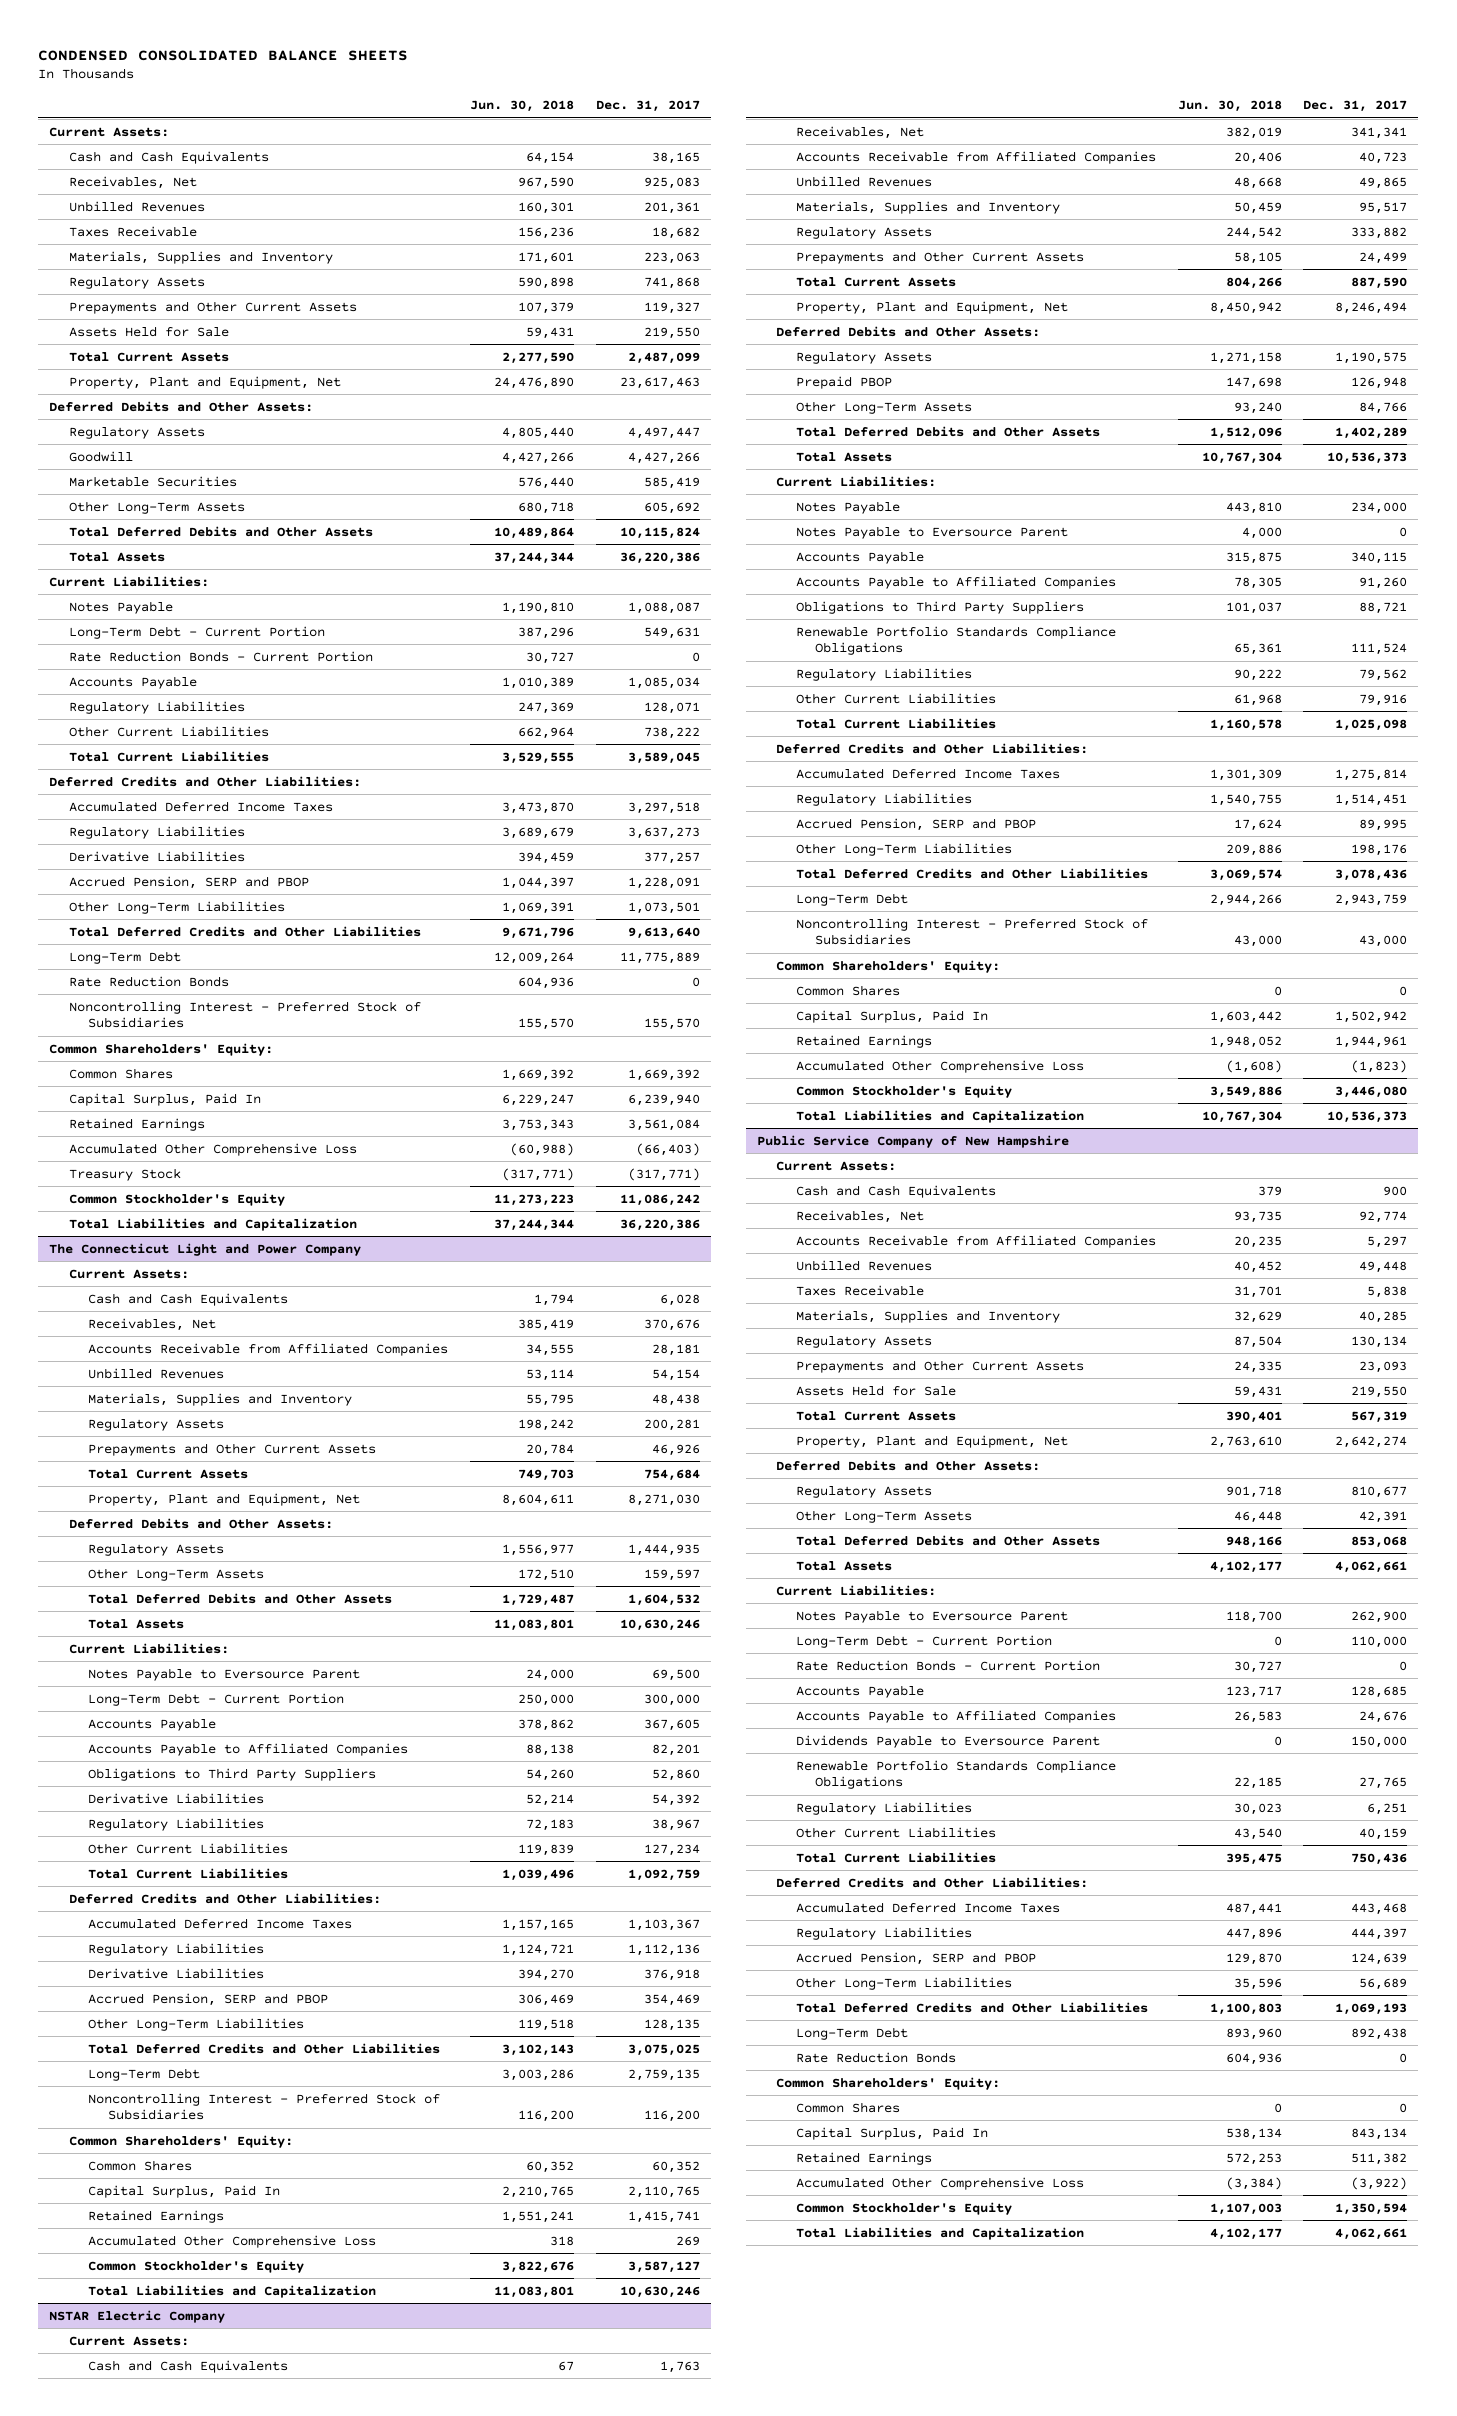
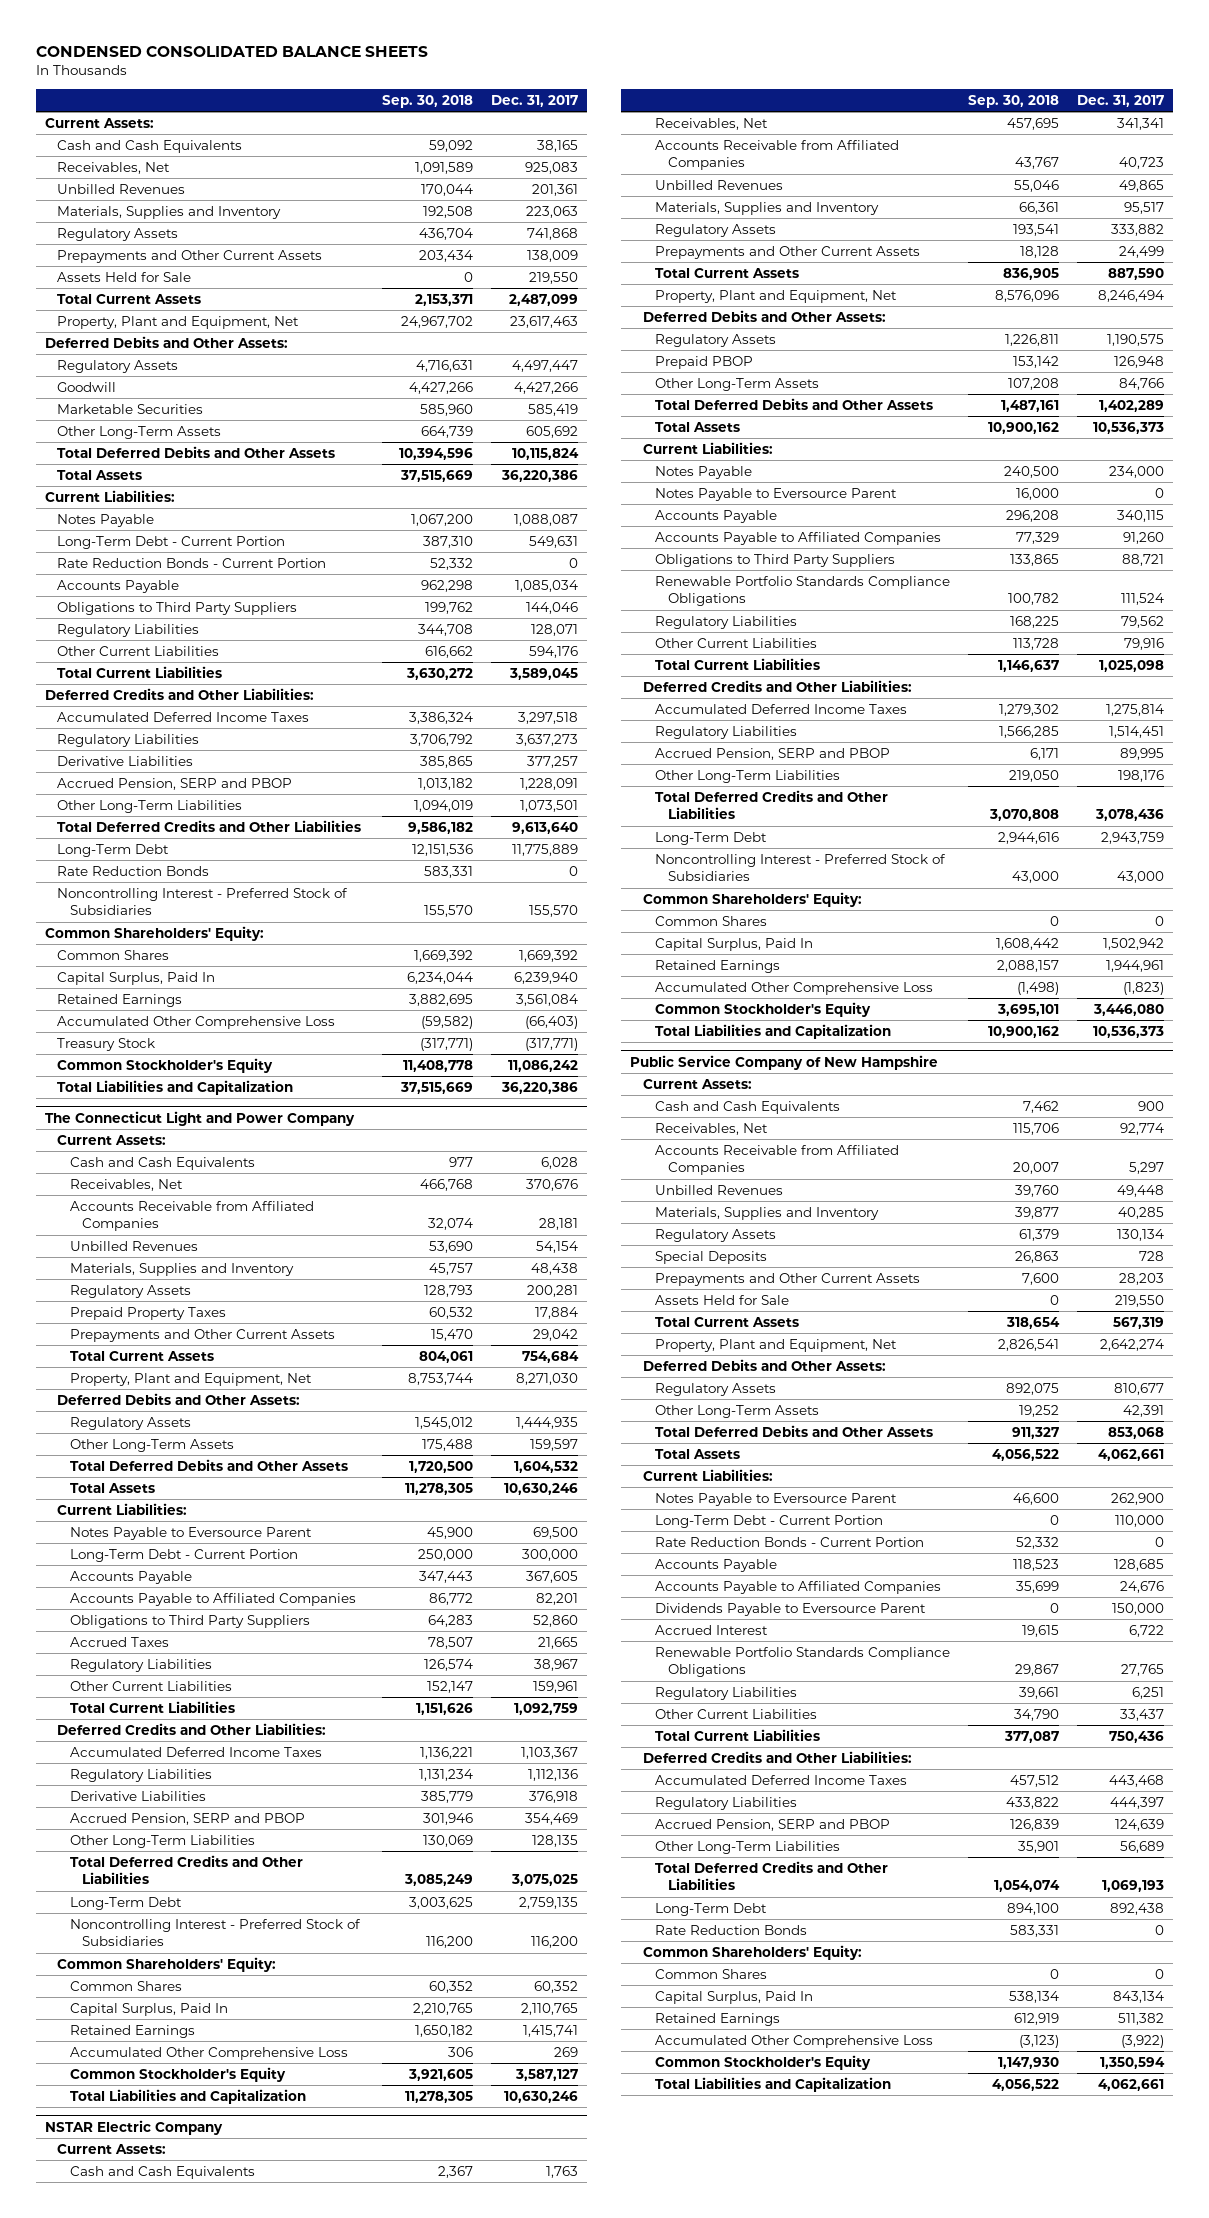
[470,99,575,112] Jun. 30, 2018 -> none
none -> [382,94,474,108] Sep. 30, 2018
[68,225,197,237] Taxes Receivable -> none
[644,301,701,314] 119,327 -> [527,249,579,262] 138,009
none -> [57,601,298,615] Obligations to Third Party Suppliers
[644,726,701,739] 738,222 -> [529,645,579,658] 594,176
none -> [69,1306,226,1320] Prepaid Property Taxes
[652,1443,701,1456] 46,926 -> [533,1328,579,1341] 29,042
[88,1792,265,1804] Derivative Liabilities -> none
none -> [69,1636,169,1647] Accrued Taxes
[644,1843,701,1856] 127,234 -> [533,1680,579,1693] 159,961
[795,1284,924,1296] Taxes Receivable -> none
none -> [655,1250,768,1264] Special Deposits
[1359,1360,1408,1373] 23,093 -> [1119,1272,1165,1285] 28,203
none -> [655,1624,769,1635] Accrued Interest
[1359,1827,1408,1840] 40,159 -> [1120,1708,1165,1721] 33,437

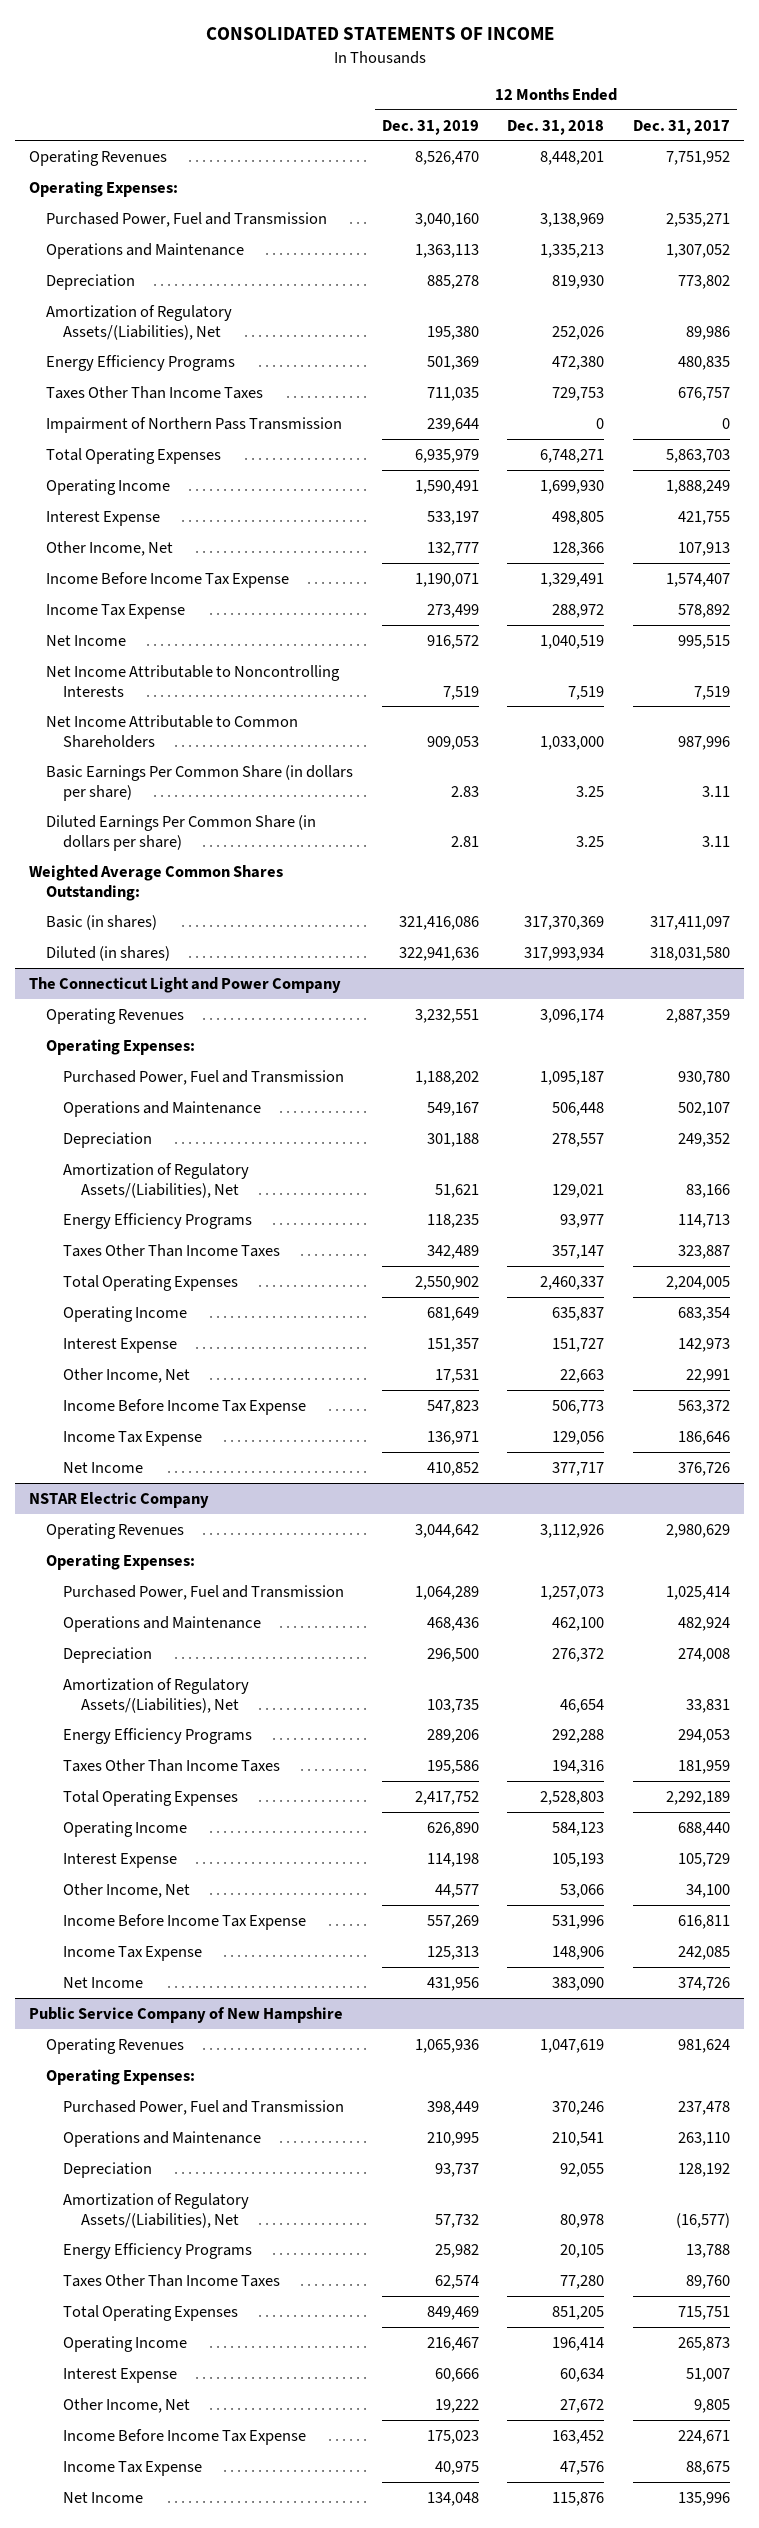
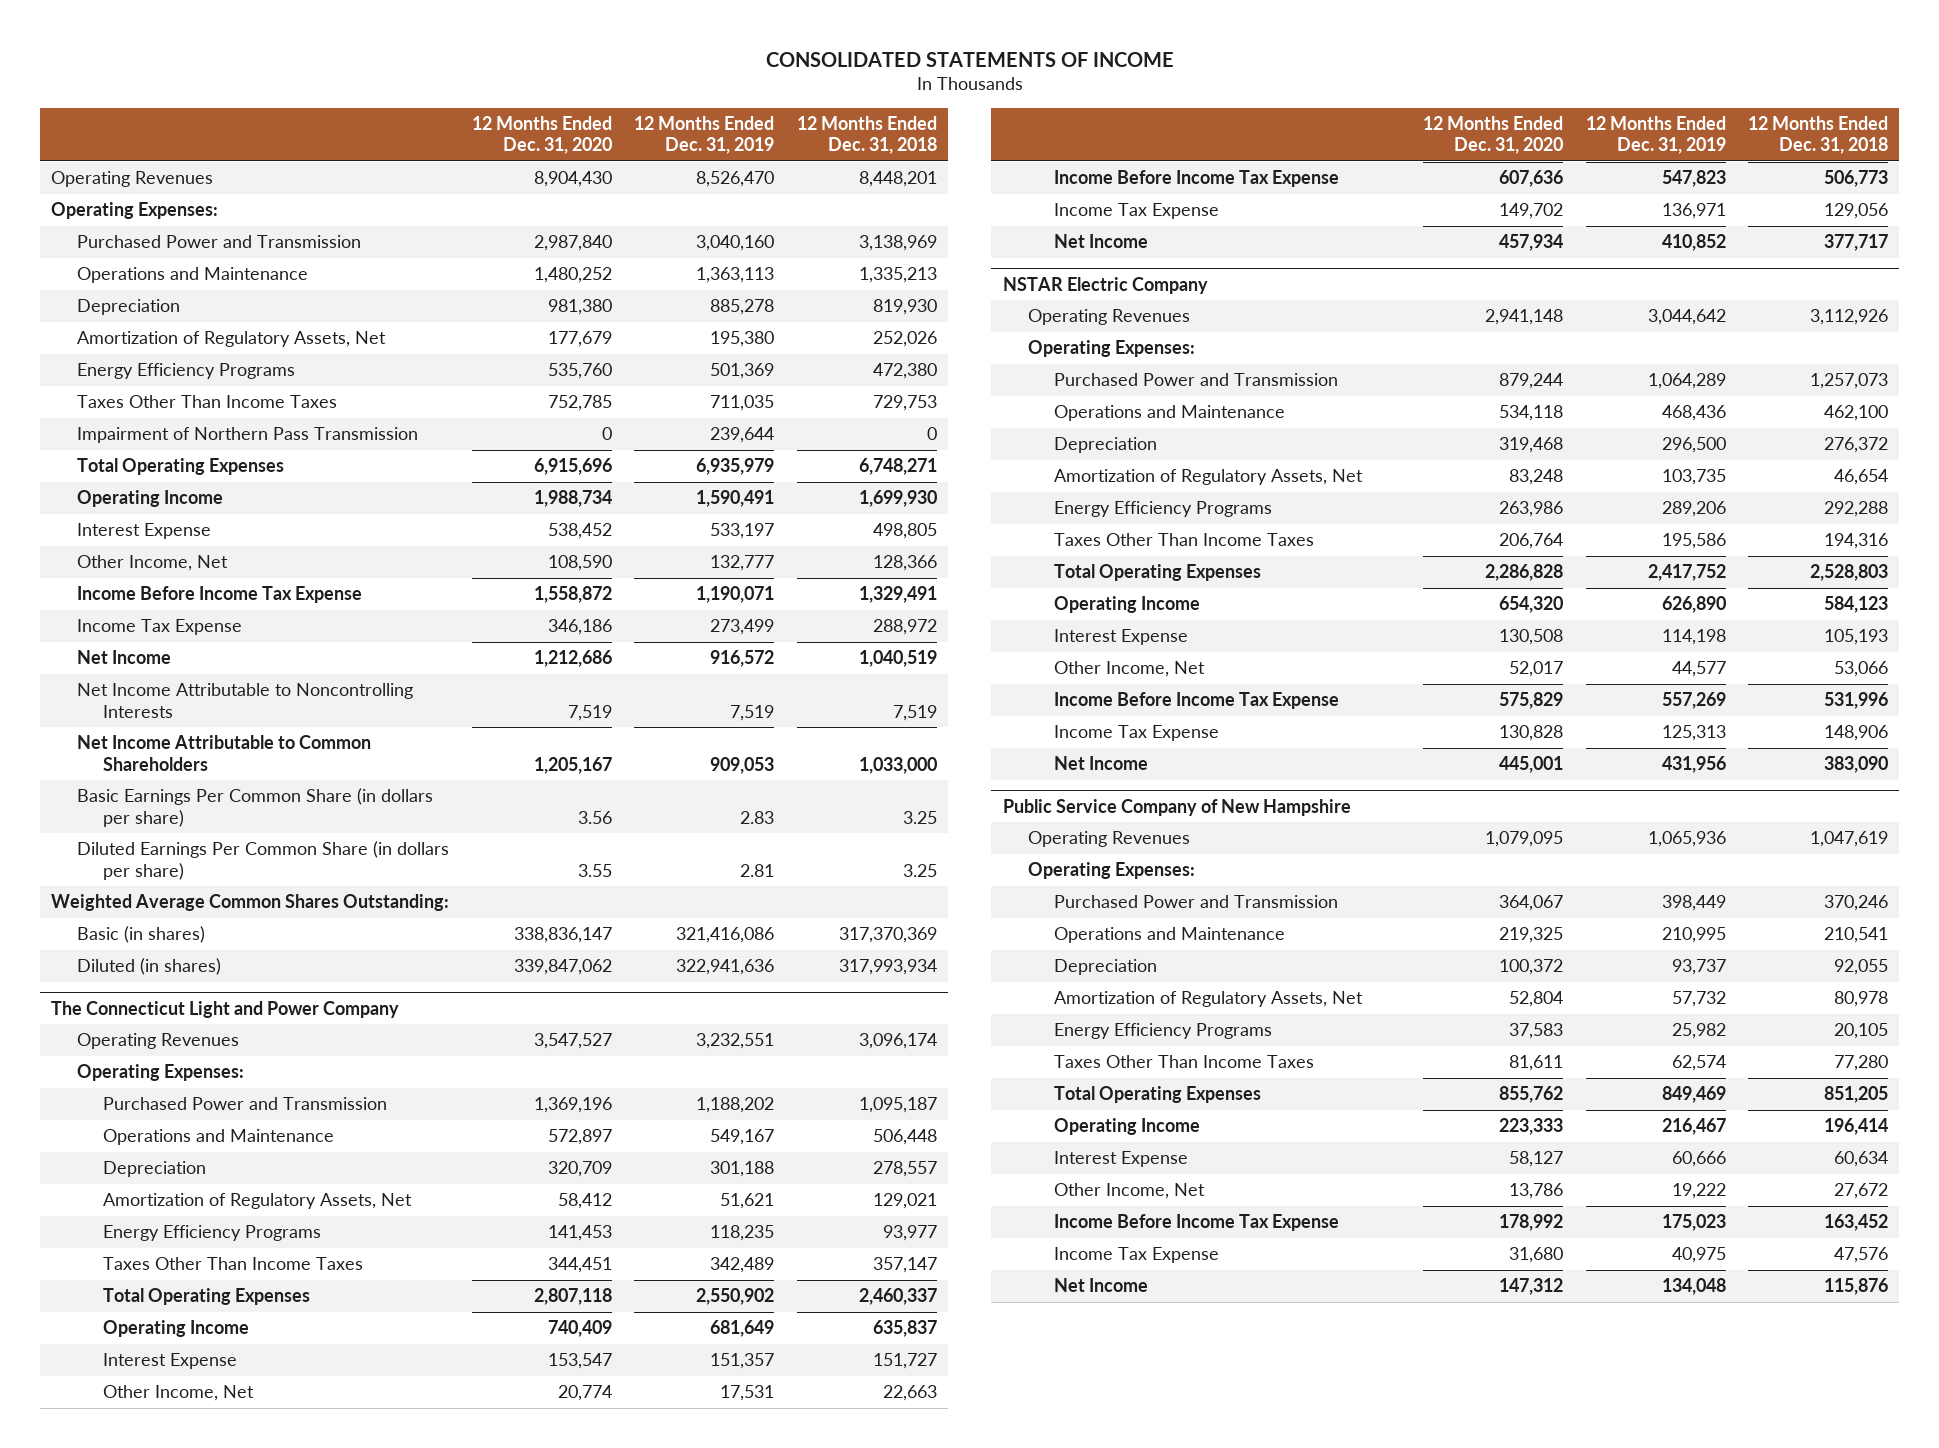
[633,119,731,135] Dec. 31, 2017 -> none
none -> [471,115,612,155] 12 Months Ended Dec. 31, 2020
[46,211,328,227] Purchased Power, Fuel and Transmission -> [76,235,361,249] Purchased Power and Transmission
[46,304,233,340] Amortization of Regulatory Assets/(Liabilities), Net -> [76,331,386,348] Amortization of Regulatory Assets, Net
[63,1069,345,1085] Purchased Power, Fuel and Transmission -> [102,1097,387,1111] Purchased Power and Transmission
[63,1162,250,1198] Amortization of Regulatory Assets/(Liabilities), Net -> [102,1193,412,1210] Amortization of Regulatory Assets, Net
[63,1584,345,1600] Purchased Power, Fuel and Transmission -> [1054,373,1339,387] Purchased Power and Transmission
[63,1677,250,1713] Amortization of Regulatory Assets/(Liabilities), Net -> [1054,469,1364,486] Amortization of Regulatory Assets, Net
[63,2099,345,2115] Purchased Power, Fuel and Transmission -> [1054,895,1339,909] Purchased Power and Transmission
[63,2192,250,2228] Amortization of Regulatory Assets/(Liabilities), Net -> [1054,991,1364,1008] Amortization of Regulatory Assets, Net

